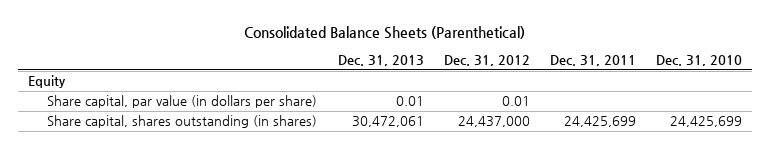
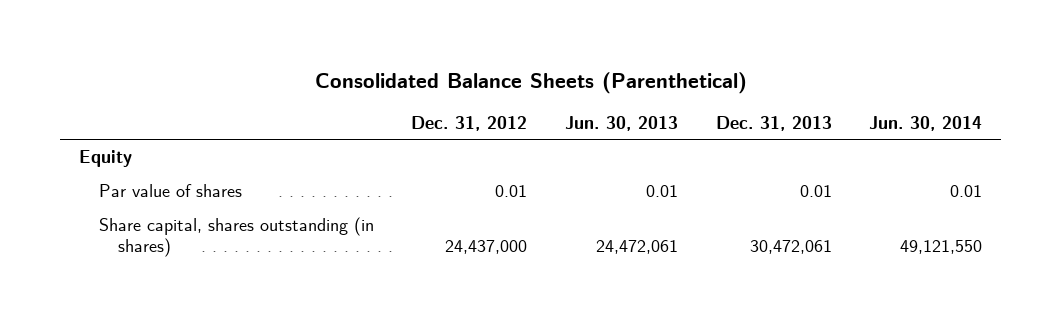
[550,55,637,67] Dec. 31, 2011 -> none
[656,55,743,67] Dec. 31, 2010 -> none
none -> [565,115,679,131] Jun. 30, 2013
none -> [869,115,983,131] Jun. 30, 2014
[47,95,318,109] Share capital, par value (in dollars per share) -> [98,184,242,198] Par value of shares

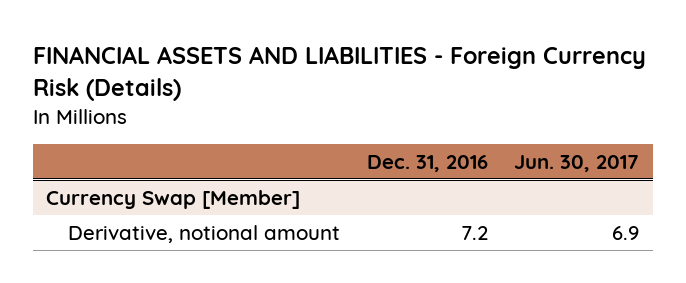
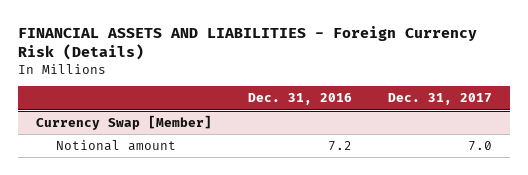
[514,154,640,172] Jun. 30, 2017 -> none
none -> [387,93,492,106] Dec. 31, 2017
[68,224,341,243] Derivative, notional amount -> [55,140,176,152] Notional amount

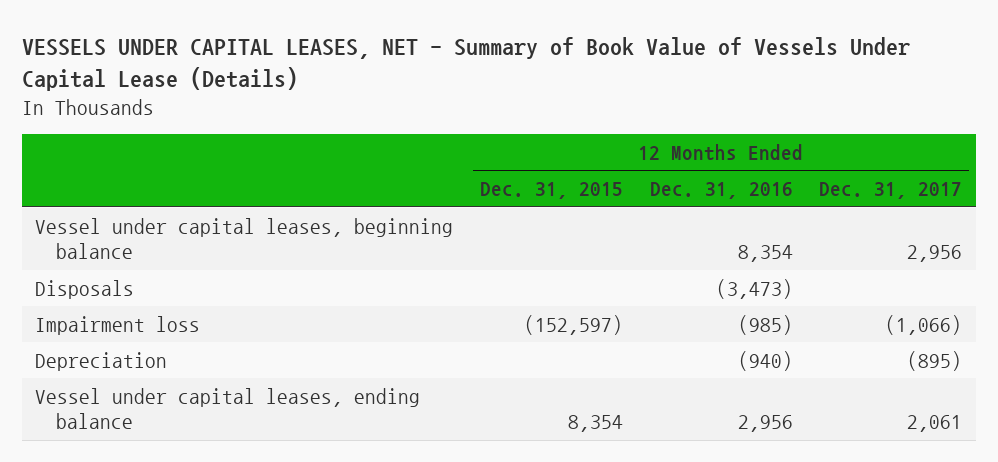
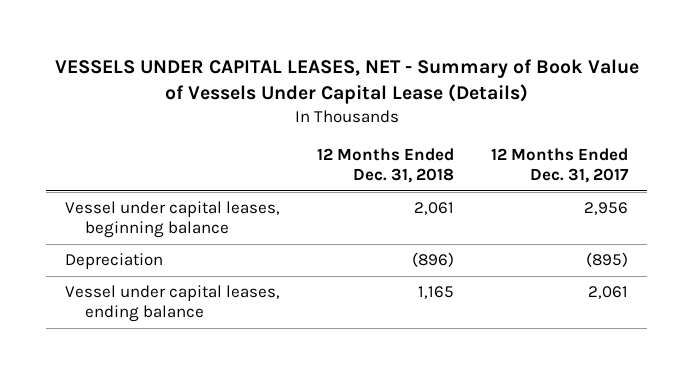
[479,182,623,200] Dec. 31, 2015 -> none
[649,182,793,200] Dec. 31, 2016 -> none
none -> [317,148,455,184] 12 Months Ended Dec. 31, 2018
[35,279,135,299] Disposals -> none
[35,315,201,335] Impairment loss -> none

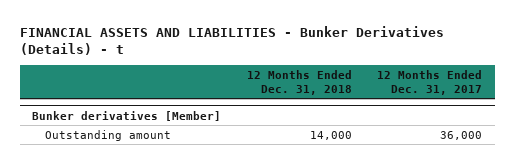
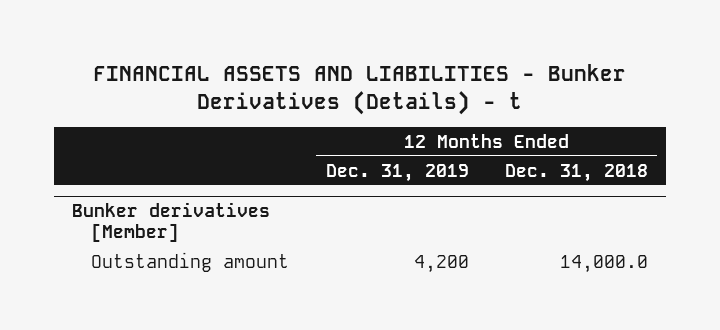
[377,69,483,95] 12 Months Ended Dec. 31, 2017 -> none
none -> [325,163,469,182] Dec. 31, 2019
[309,130,352,140] 14,000 -> [560,254,649,273] 14,000.0

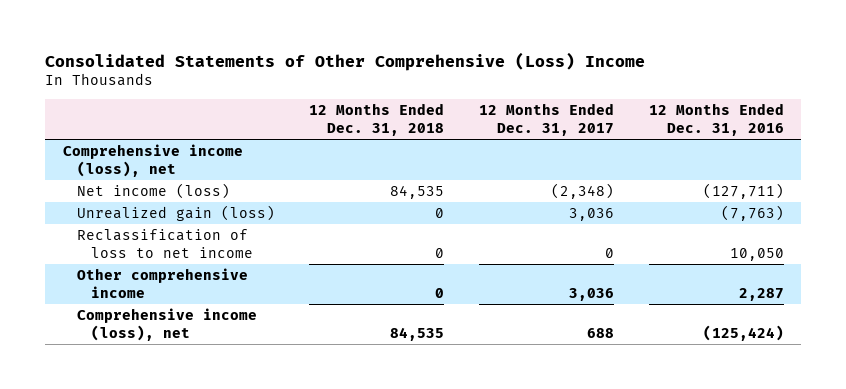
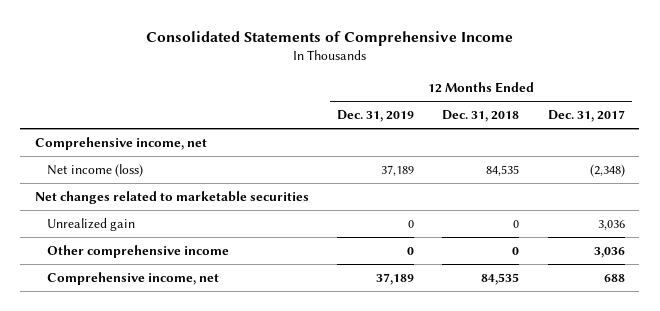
[45,51,646,71] Consolidated Statements of Other Comprehensive (Loss) Income -> [145,30,513,46] Consolidated Statements of Comprehensive Income
[648,103,784,137] 12 Months Ended Dec. 31, 2016 -> none
none -> [337,110,415,123] Dec. 31, 2019
[62,143,243,177] Comprehensive income (loss), net -> [34,137,207,151] Comprehensive income, net
[76,228,253,258] Reclassification of loss to net income -> none
none -> [34,191,309,205] Net changes related to marketable securities
[76,204,275,221] Unrealized gain (loss) -> [46,218,135,232] Unrealized gain
[76,307,257,341] Comprehensive income (loss), net -> [46,272,219,286] Comprehensive income, net

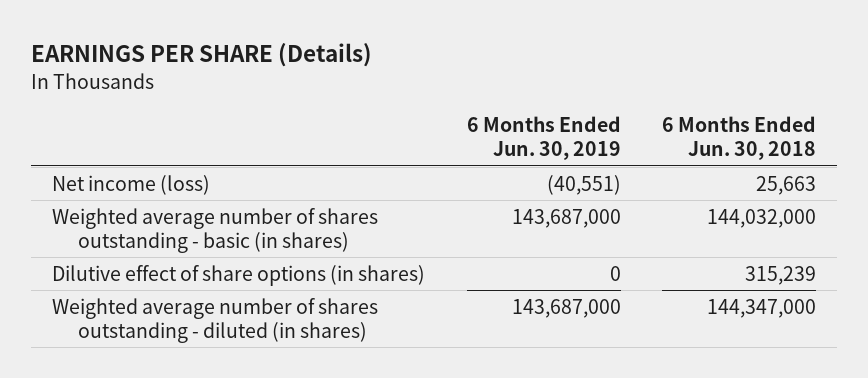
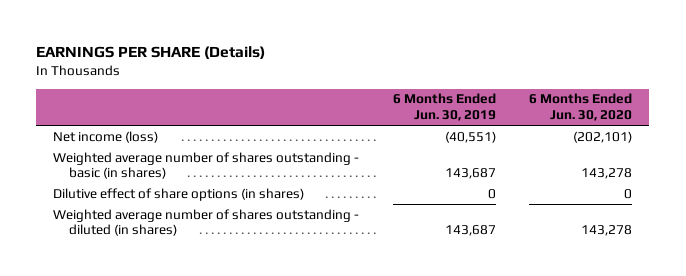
[661,115,816,161] 6 Months Ended Jun. 30, 2018 -> none
none -> [529,93,633,122] 6 Months Ended Jun. 30, 2020
[511,208,621,228] 143,687,000 -> [444,168,496,180] 143,687
[511,298,621,318] 143,687,000 -> [444,225,496,237] 143,687

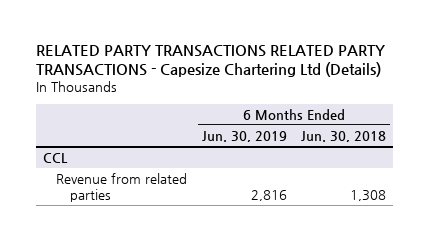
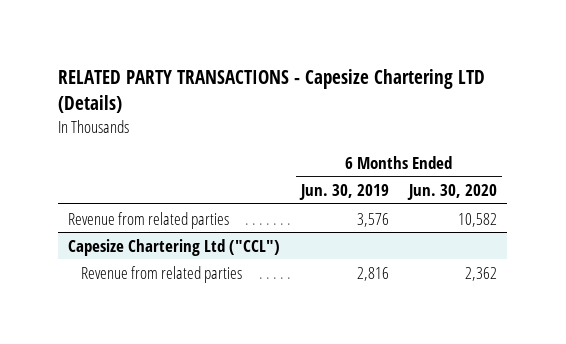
[35,44,385,78] RELATED PARTY TRANSACTIONS RELATED PARTY TRANSACTIONS - Capesize Chartering Ltd (Details) -> [58,69,486,114] RELATED PARTY TRANSACTIONS - Capesize Chartering LTD (Details)
[301,130,387,142] Jun. 30, 2018 -> none
none -> [407,184,498,201] Jun. 30, 2020
none -> [68,211,230,229] Revenue from related parties
[42,153,68,164] CCL -> [68,238,281,256] Capesize Chartering Ltd ("CCL")

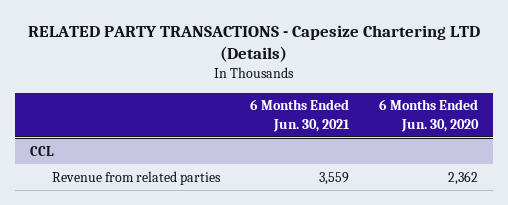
[298,184,389,201] Jun. 30, 2019 -> none
none -> [249,99,350,132] 6 Months Ended Jun. 30, 2021
[68,211,230,229] Revenue from related parties -> none
[68,238,281,256] Capesize Chartering Ltd ("CCL") -> [30,145,55,156] CCL

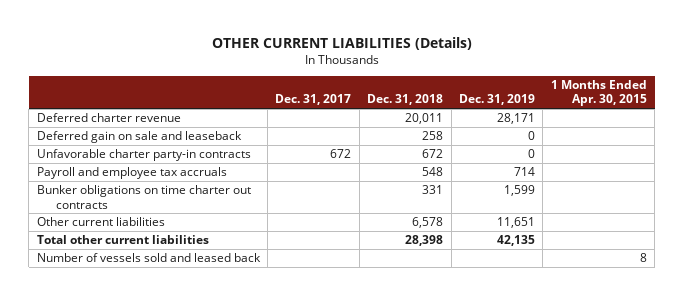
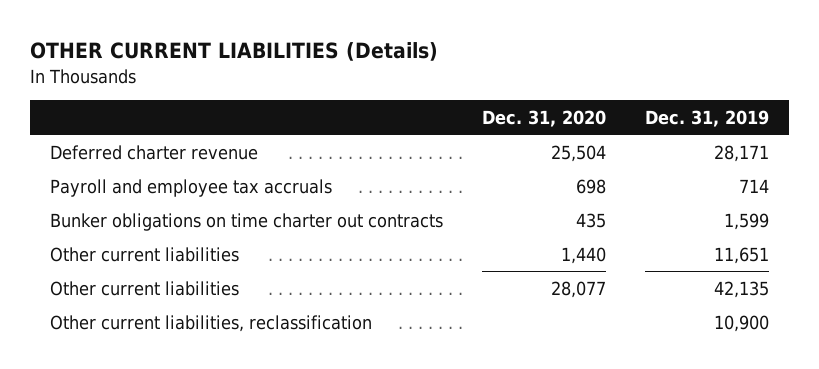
[275,94,352,106] Dec. 31, 2017 -> none
[367,94,444,106] Dec. 31, 2018 -> none
[550,79,647,107] 1 Months Ended Apr. 30, 2015 -> none
none -> [482,110,607,128] Dec. 31, 2020
[36,131,242,144] Deferred gain on sale and leaseback -> none
[36,149,251,162] Unfavorable charter party-in contracts -> none
[36,253,261,263] Number of vessels sold and leased back -> none
[36,235,209,245] Total other current liabilities -> [50,280,240,296] Other current liabilities
none -> [50,314,373,332] Other current liabilities, reclassification

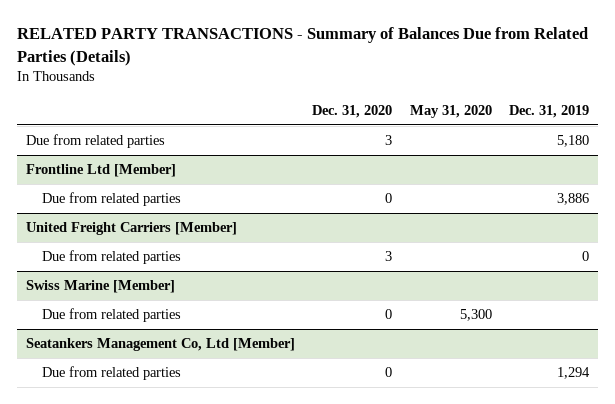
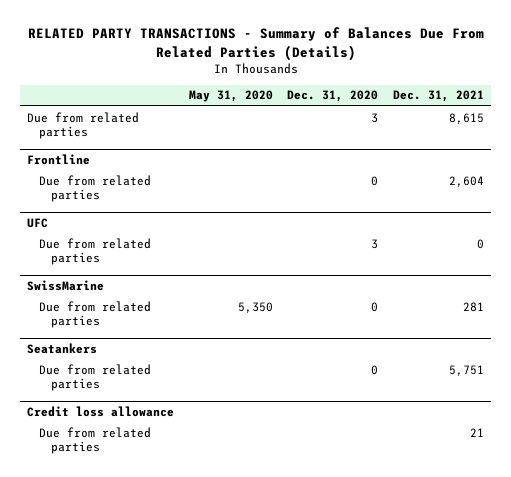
[16,27,588,66] RELATED PARTY TRANSACTIONS - Summary of Balances Due from Related Parties (Details) -> [27,27,484,61] RELATED PARTY TRANSACTIONS - Summary of Balances Due From Related Parties (Details)
[509,104,590,118] Dec. 31, 2019 -> none
none -> [392,90,484,103] Dec. 31, 2021
[25,164,176,178] Frontline Ltd [Member] -> [27,153,91,165] Frontline
[25,222,237,236] United Freight Carriers [Member] -> [27,217,49,228] UFC
[25,280,175,294] Swiss Marine [Member] -> [27,279,105,291] SwissMarine
[459,309,492,322] 5,300 -> [237,301,273,313] 5,350
[25,338,295,352] Seatankers Management Co, Ltd [Member] -> [27,342,98,354] Seatankers
none -> [27,405,175,417] Credit loss allowance
none -> [38,426,151,454] Due from related parties

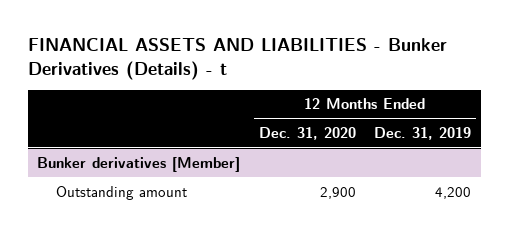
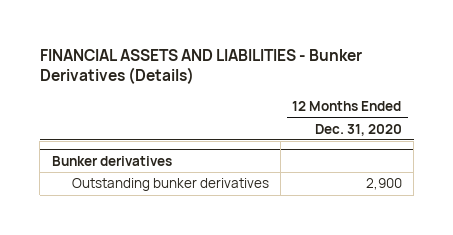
[27,38,447,80] FINANCIAL ASSETS AND LIABILITIES - Bunker Derivatives (Details) - t -> [39,48,362,85] FINANCIAL ASSETS AND LIABILITIES - Bunker Derivatives (Details)
[374,126,472,140] Dec. 31, 2019 -> none
[37,156,241,172] Bunker derivatives [Member] -> [51,155,172,166] Bunker derivatives
[55,185,187,200] Outstanding amount -> [71,178,269,192] Outstanding bunker derivatives

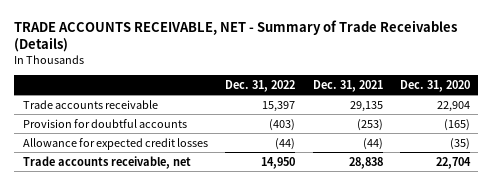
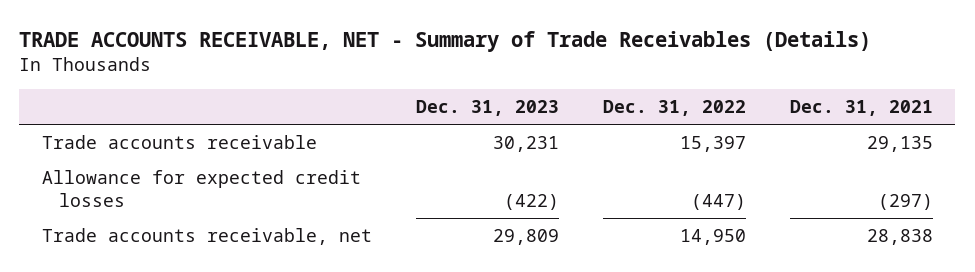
[399,79,470,92] Dec. 31, 2020 -> none
none -> [415,100,559,117] Dec. 31, 2023
[23,118,188,128] Provision for doubtful accounts -> none
[275,137,296,150] (44) -> [691,193,747,210] (447)
[362,137,383,150] (44) -> [878,193,934,210] (297)

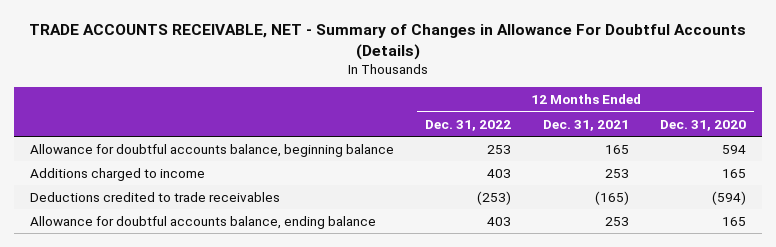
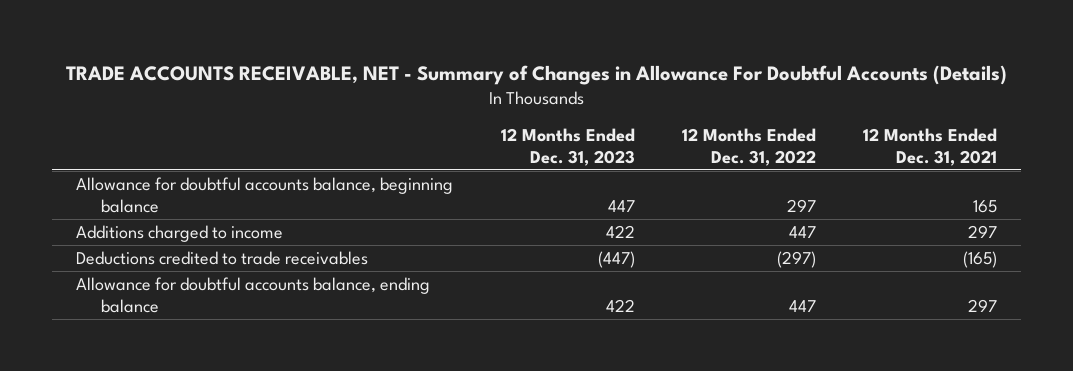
[660,119,747,131] Dec. 31, 2020 -> none
none -> [500,127,635,166] 12 Months Ended Dec. 31, 2023
[487,144,512,154] 253 -> [786,198,816,212] 297
[487,168,512,178] 403 -> [788,226,816,239] 447
[604,168,629,178] 253 -> [968,225,998,239] 297
[477,190,512,205] (253) -> [776,251,816,269] (297)
[487,216,512,226] 403 -> [788,299,816,312] 447
[604,216,629,226] 253 -> [968,298,998,312] 297

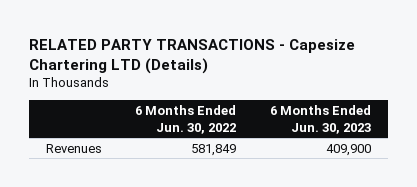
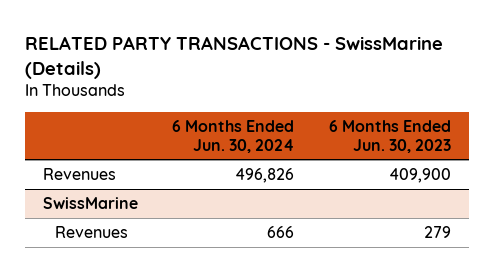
[29,38,356,74] RELATED PARTY TRANSACTIONS - Capesize Chartering LTD (Details) -> [25,35,444,79] RELATED PARTY TRANSACTIONS - SwissMarine (Details)
[135,105,237,134] 6 Months Ended Jun. 30, 2022 -> none
none -> [172,120,295,153] 6 Months Ended Jun. 30, 2024
none -> [42,197,138,210] SwissMarine
none -> [55,226,129,239] Revenues

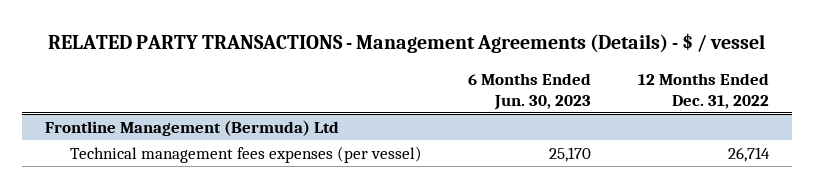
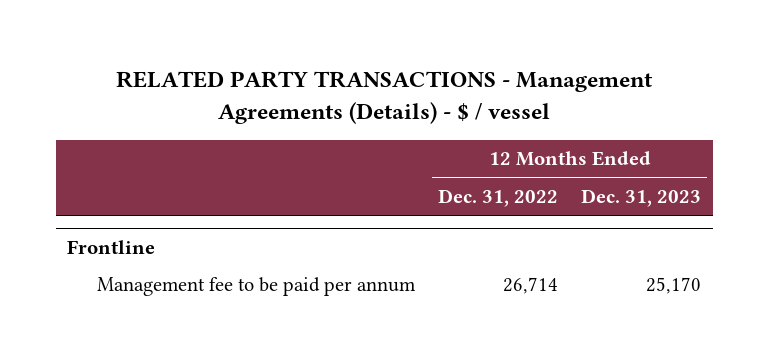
[468,72,592,110] 6 Months Ended Jun. 30, 2023 -> none
none -> [581,188,702,207] Dec. 31, 2023
[45,119,340,136] Frontline Management (Bermuda) Ltd -> [67,239,156,254] Frontline
[69,145,422,163] Technical management fees expenses (per vessel) -> [96,277,416,297] Management fee to be paid per annum

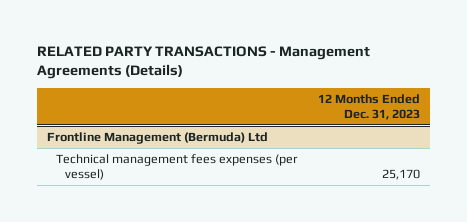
[116,71,654,125] RELATED PARTY TRANSACTIONS - Management Agreements (Details) - $ / vessel -> [36,46,370,80] RELATED PARTY TRANSACTIONS - Management Agreements (Details)
[438,188,559,207] Dec. 31, 2022 -> none
[67,239,156,254] Frontline -> [47,131,269,144] Frontline Management (Bermuda) Ltd
[96,277,416,297] Management fee to be paid per annum -> [56,153,299,180] Technical management fees expenses (per vessel)

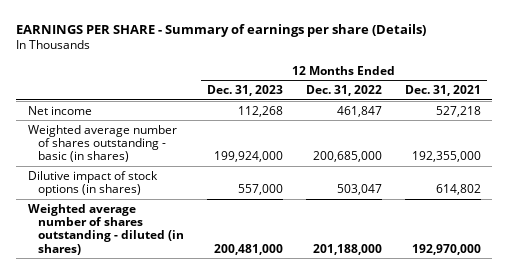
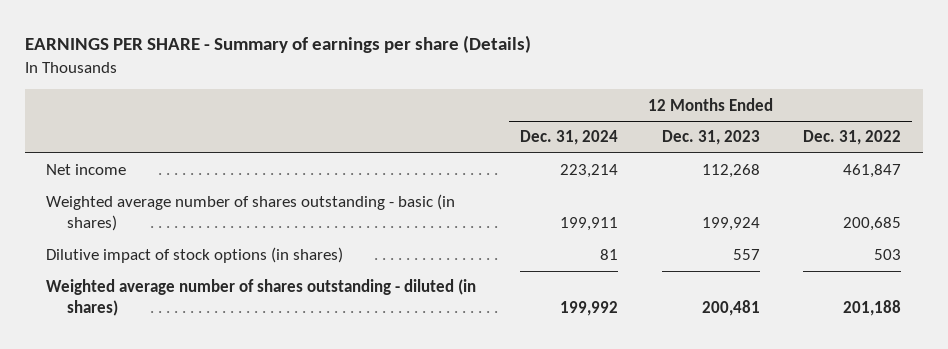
[404,85,481,97] Dec. 31, 2021 -> none
none -> [520,130,619,146] Dec. 31, 2024
[214,151,284,163] 199,924,000 -> [701,217,760,232] 199,924
[312,151,382,163] 200,685,000 -> [843,217,902,232] 200,685
[238,184,284,196] 557,000 -> [732,249,760,261] 557
[336,184,382,196] 503,047 -> [874,249,902,261] 503
[214,243,284,255] 200,481,000 -> [701,300,760,317] 200,481
[312,243,382,255] 201,188,000 -> [843,300,902,317] 201,188

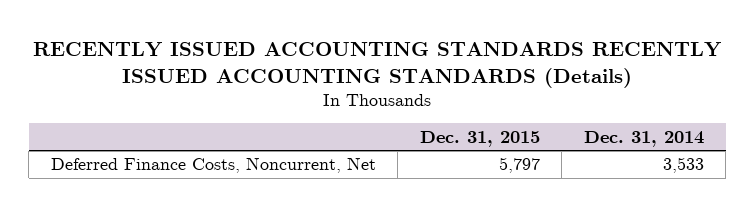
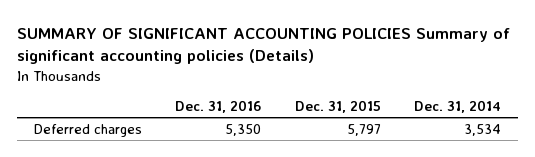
[33,41,722,88] RECENTLY ISSUED ACCOUNTING STANDARDS RECENTLY ISSUED ACCOUNTING STANDARDS (Details) -> [16,28,510,65] SUMMARY OF SIGNIFICANT ACCOUNTING POLICIES Summary of significant accounting policies (Details)
none -> [175,99,262,113] Dec. 31, 2016
[50,157,376,174] Deferred Finance Costs, Noncurrent, Net -> none
none -> [33,123,142,137] Deferred charges

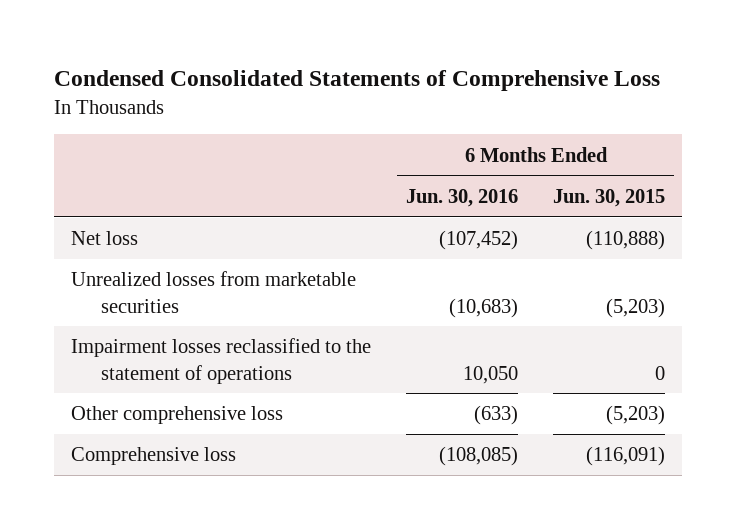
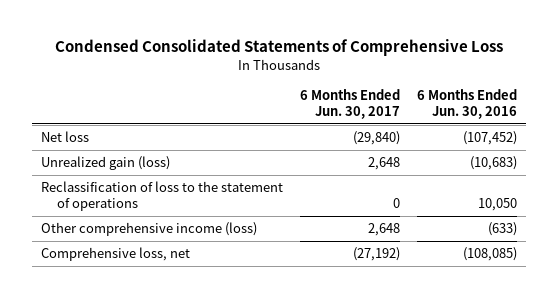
[553,188,666,207] Jun. 30, 2015 -> none
none -> [299,88,400,119] 6 Months Ended Jun. 30, 2017
[71,271,357,313] Unrealized losses from marketable securities -> [40,156,170,171] Unrealized gain (loss)
[71,338,372,384] Impairment losses reclassified to the statement of operations -> [40,181,283,212] Reclassification of loss to the statement of operations
[71,406,284,425] Other comprehensive loss -> [40,222,257,237] Other comprehensive income (loss)
[71,447,237,466] Comprehensive loss -> [40,247,190,262] Comprehensive loss, net

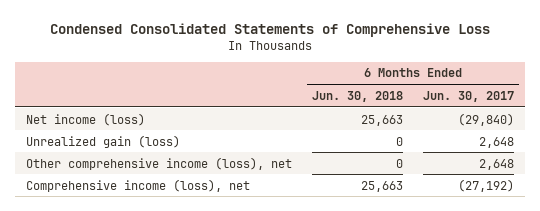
[417,88,518,119] 6 Months Ended Jun. 30, 2016 -> none
none -> [311,90,403,102] Jun. 30, 2018
[40,131,89,143] Net loss -> [25,112,145,126] Net income (loss)
[40,181,283,212] Reclassification of loss to the statement of operations -> none
[40,222,257,237] Other comprehensive income (loss) -> [25,156,292,170] Other comprehensive income (loss), net
[40,247,190,262] Comprehensive loss, net -> [25,178,250,192] Comprehensive income (loss), net

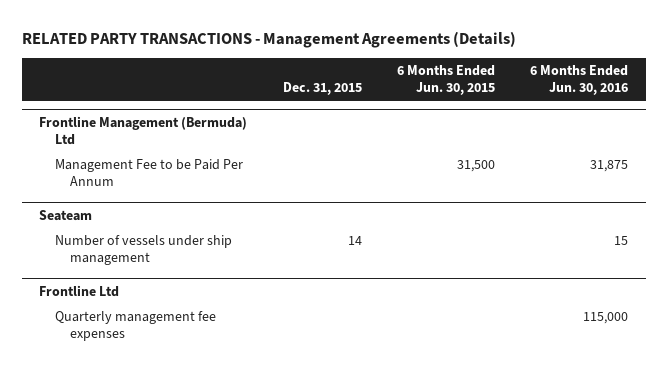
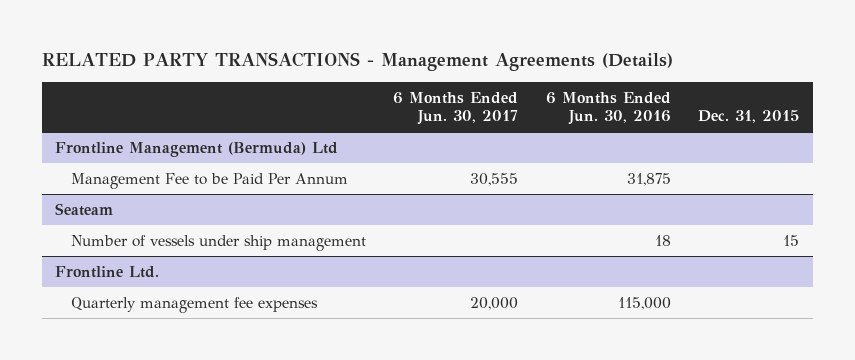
[396,65,495,96] 6 Months Ended Jun. 30, 2015 -> none
none -> [393,91,519,126] 6 Months Ended Jun. 30, 2017
[347,236,362,246] 14 -> [783,234,800,246] 15
[614,236,629,246] 15 -> [654,234,671,246] 18
[39,284,120,297] Frontline Ltd -> [55,265,160,278] Frontline Ltd.

